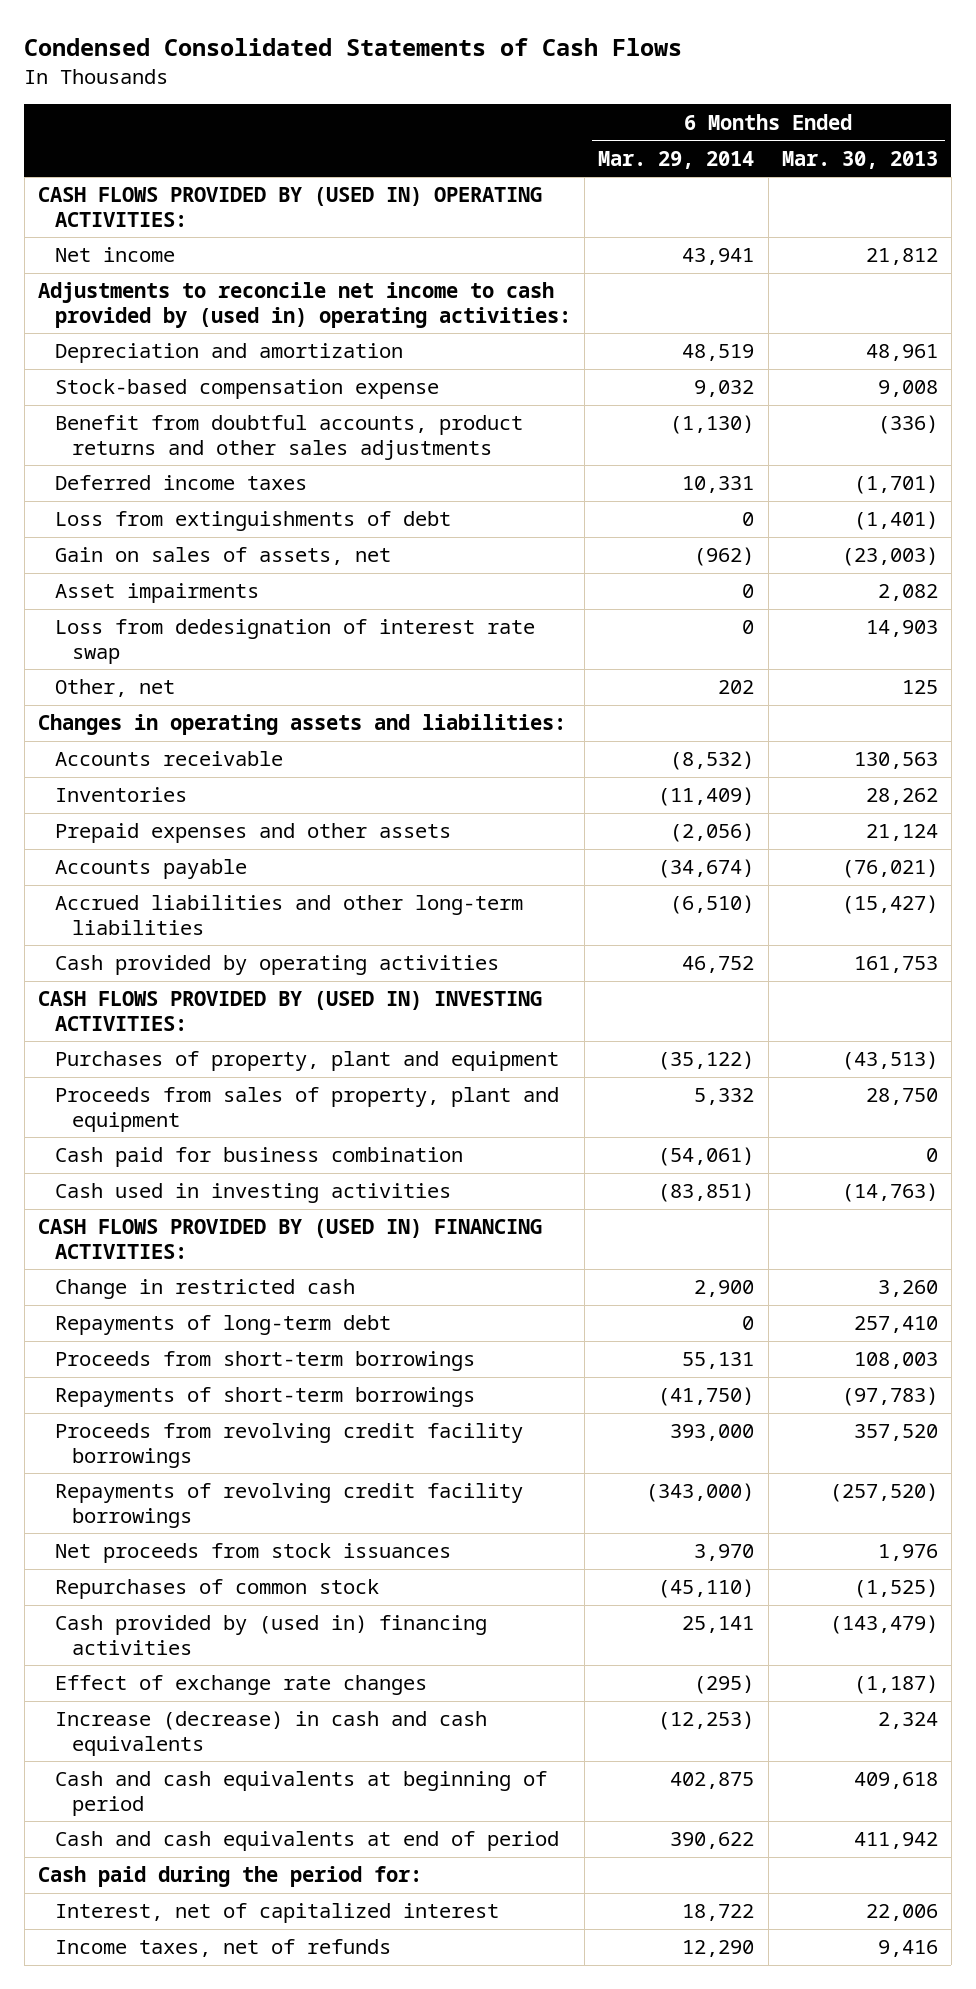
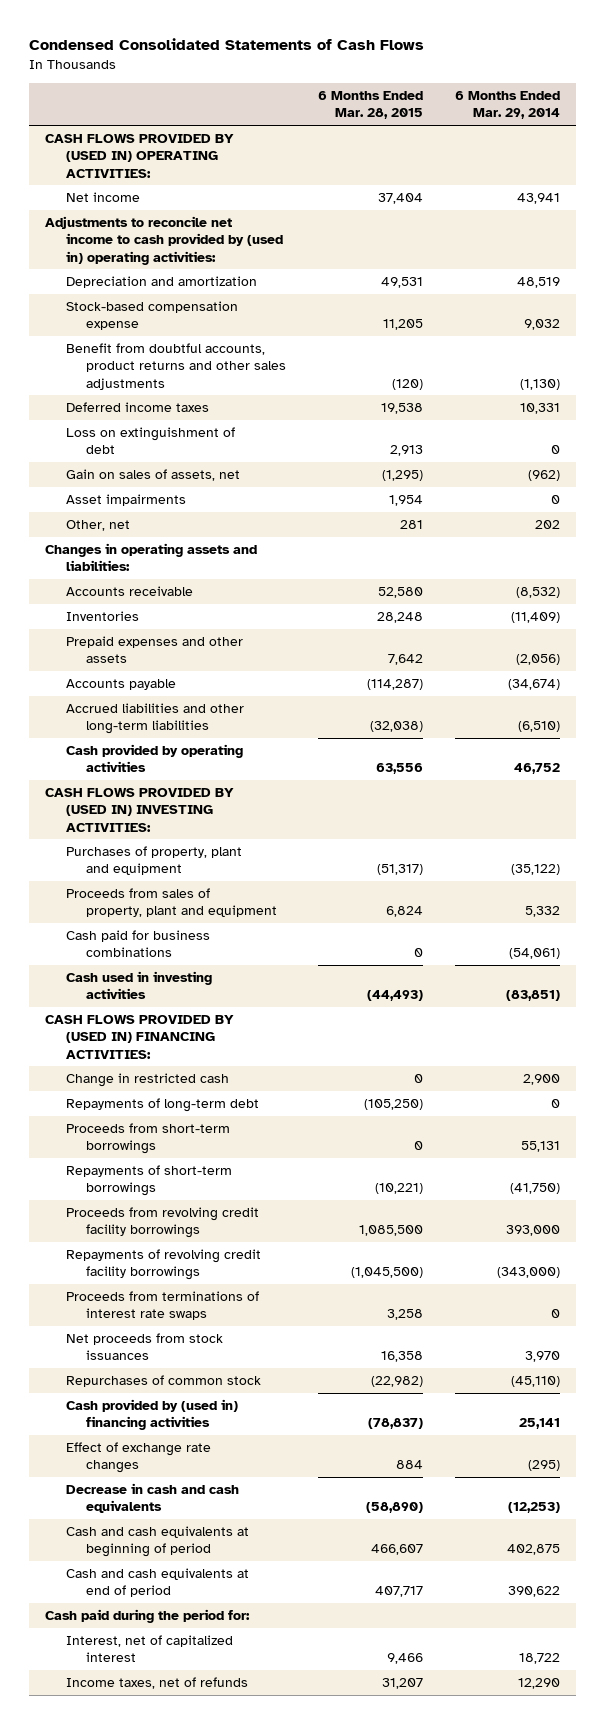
[781,150,938,169] Mar. 30, 2013 -> none
none -> [318,91,424,120] 6 Months Ended Mar. 28, 2015
[55,511,452,532] Loss from extinguishments of debt -> [65,427,235,455] Loss on extinguishment of debt
[55,619,536,664] Loss from dedesignation of interest rate swap -> none
[55,1147,464,1168] Cash paid for business combination -> [65,930,210,958] Cash paid for business combinations
none -> [65,1291,259,1321] Proceeds from terminations of interest rate swaps
[55,1711,488,1756] Increase (decrease) in cash and cash equivalents -> [65,1483,239,1514] Decrease in cash and cash equivalents

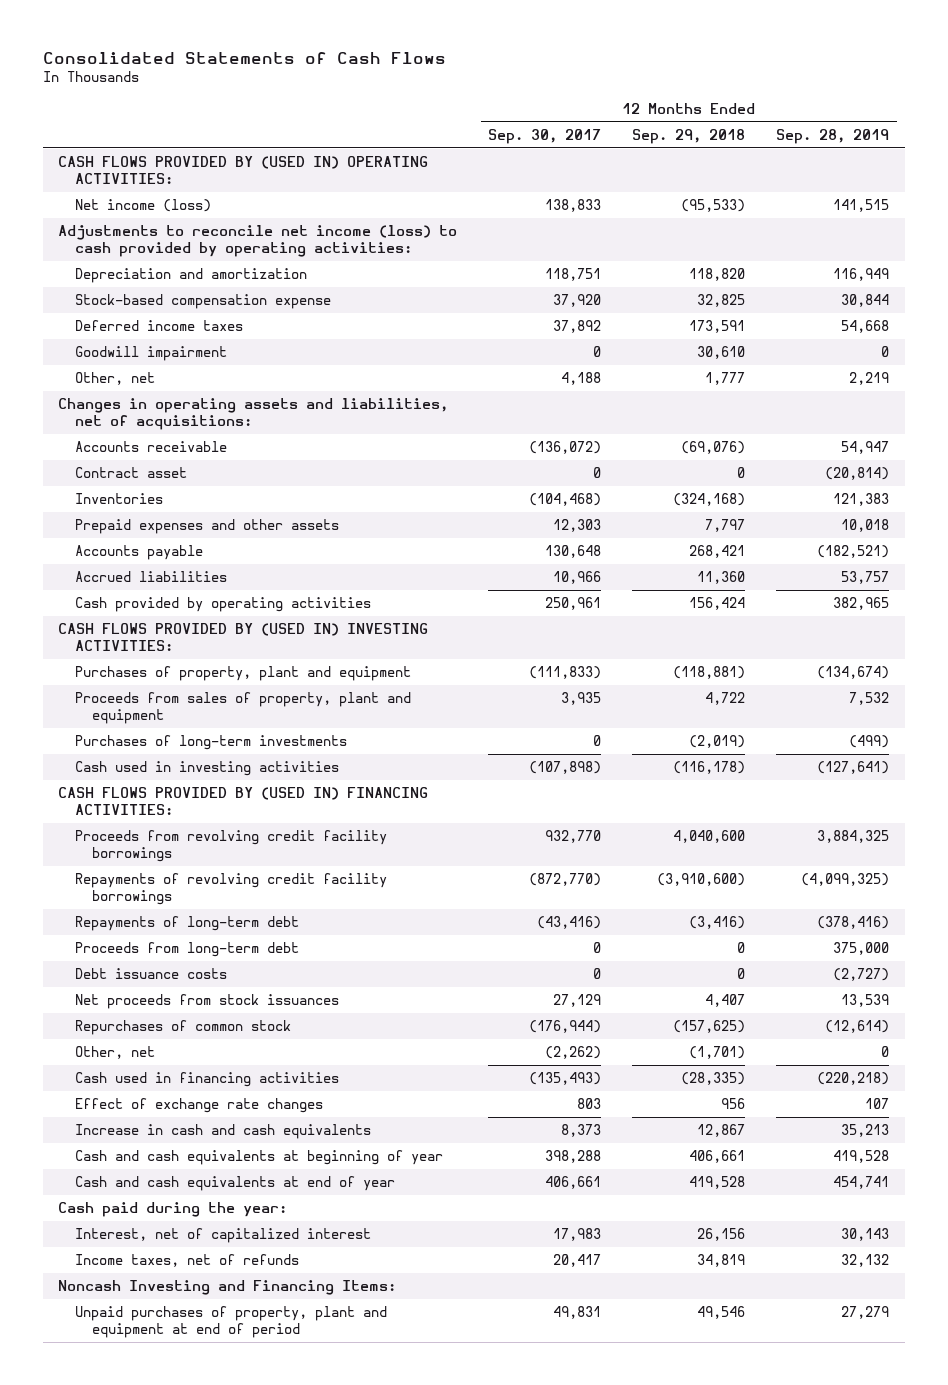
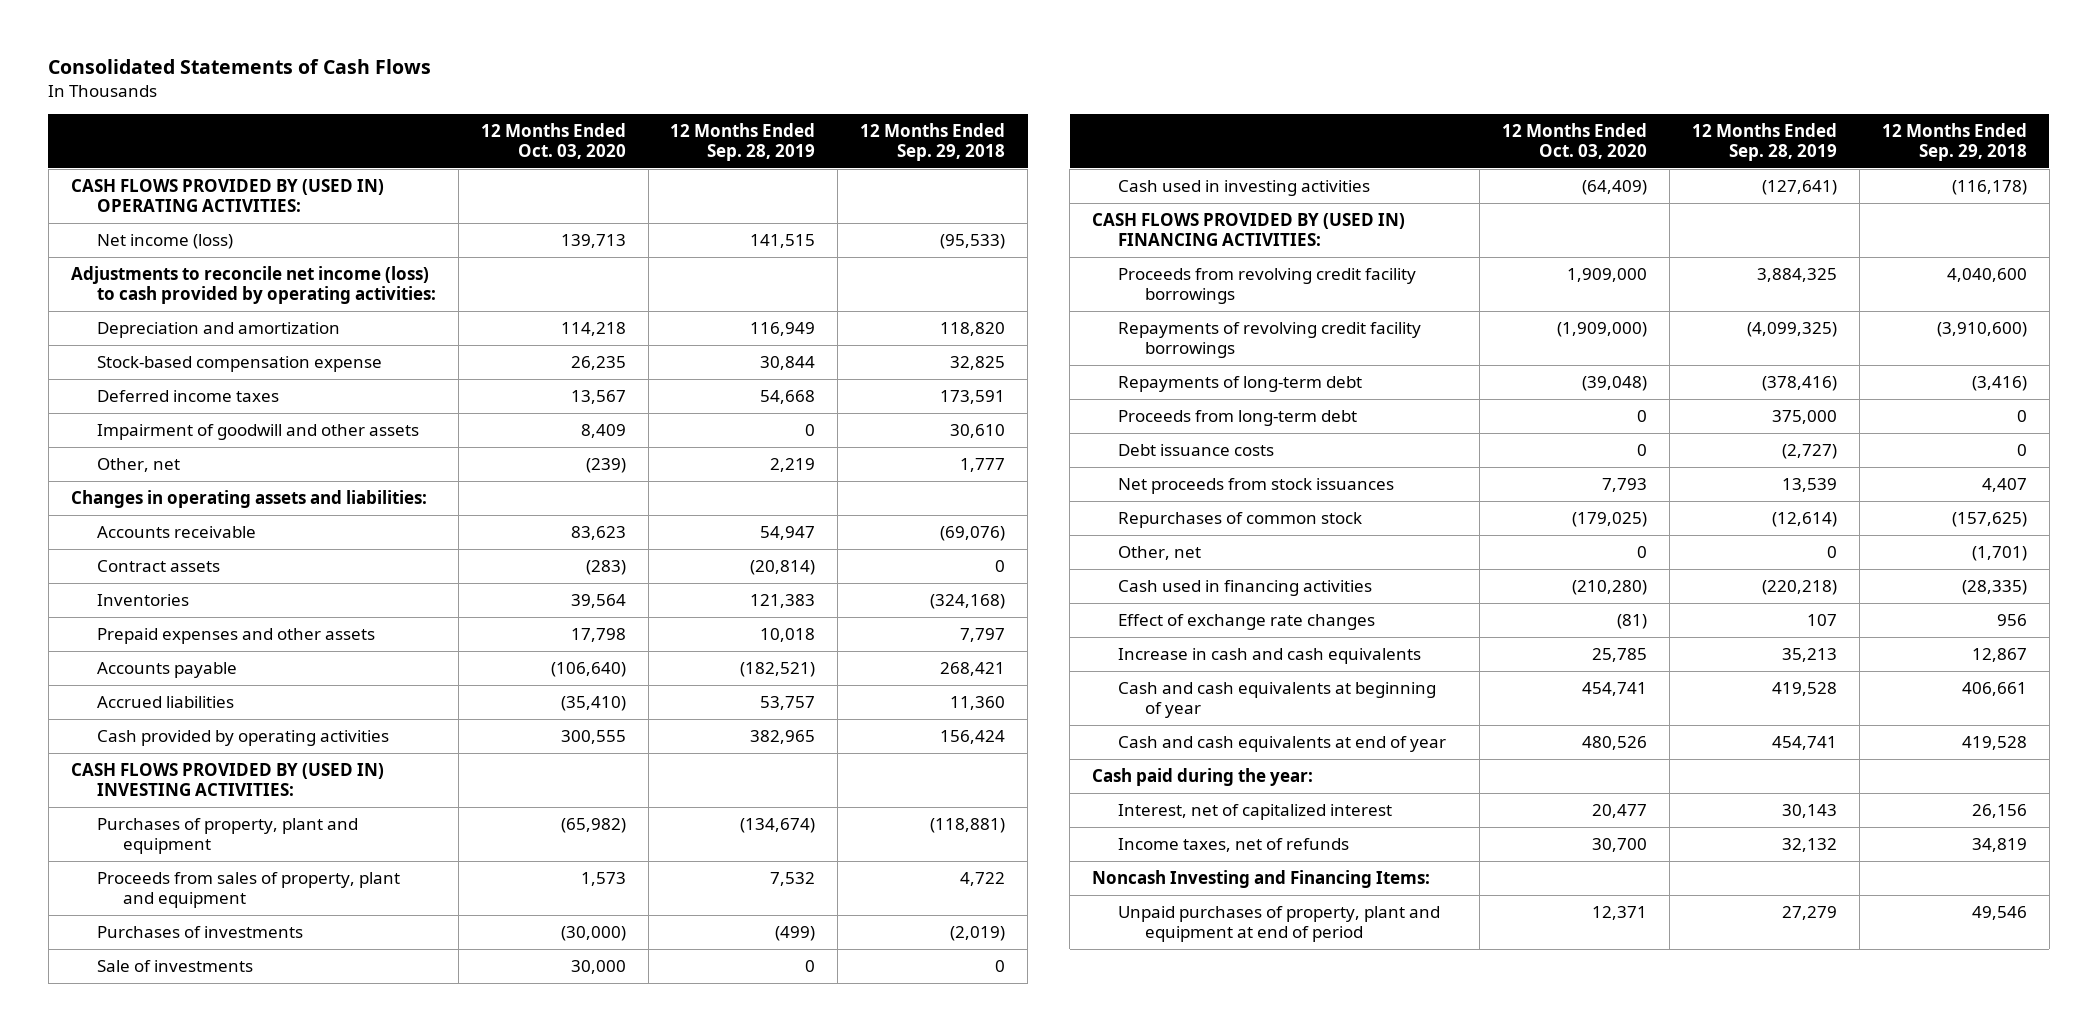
[488,128,602,144] Sep. 30, 2017 -> none
none -> [480,122,626,159] 12 Months Ended Oct. 03, 2020
[75,346,228,362] Goodwill impairment -> [96,423,419,440] Impairment of goodwill and other assets
[58,398,449,431] Changes in operating assets and liabilities, net of acquisitions: -> [70,489,427,508] Changes in operating assets and liabilities:
[75,467,188,479] Contract asset -> [96,559,220,572] Contract assets
[75,735,348,751] Purchases of long-term investments -> [96,925,303,938] Purchases of investments
none -> [96,959,253,972] Sale of investments

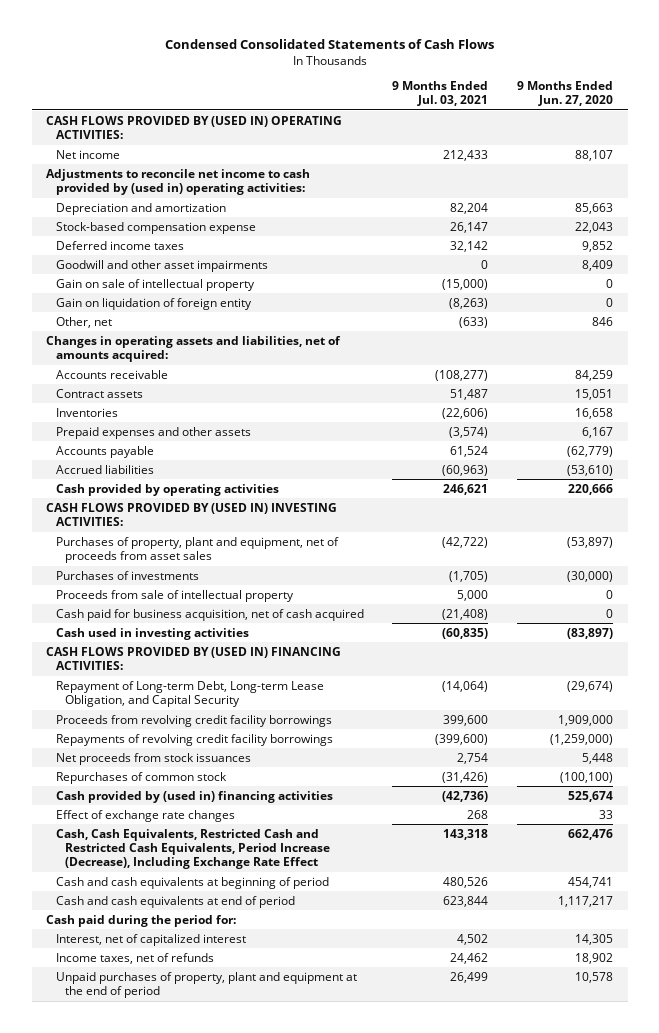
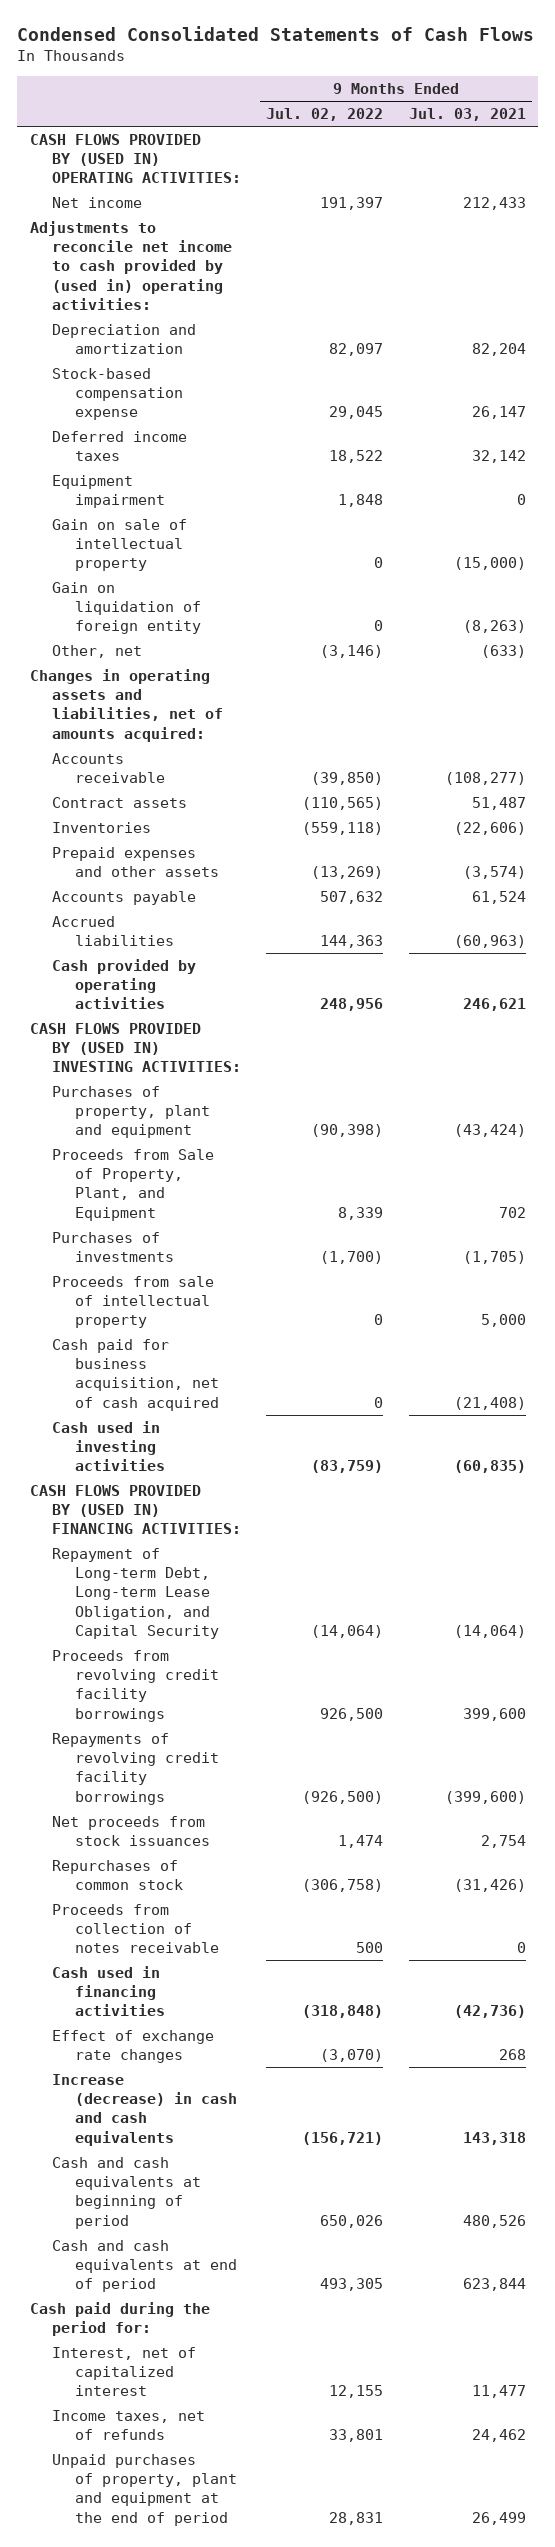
[517,81,614,107] 9 Months Ended Jun. 27, 2020 -> none
none -> [266,108,384,122] Jul. 02, 2022
[55,259,268,272] Goodwill and other asset impairments -> [52,474,166,509] Equipment impairment
[55,536,339,563] Purchases of property, plant and equipment, net of proceeds from asset sales -> [52,1085,211,1139] Purchases of property, plant and equipment
[442,536,489,548] (42,722) -> [453,1124,526,1138] (43,424)
none -> [52,1148,215,1221] Proceeds from Sale of Property, Plant, and Equipment
none -> [52,1903,220,1954] Proceeds from collection of notes receivable
[55,790,333,803] Cash provided by (used in) financing activities -> [52,1965,166,2017] Cash used in financing activities
[55,828,330,869] Cash, Cash Equivalents, Restricted Cash and Restricted Cash Equivalents, Period Increase (Decrease), Including Exchange Rate Effect -> [52,2073,238,2146] Increase (decrease) in cash and cash equivalents
[457,933,489,945] 4,502 -> [471,2385,526,2399] 11,477

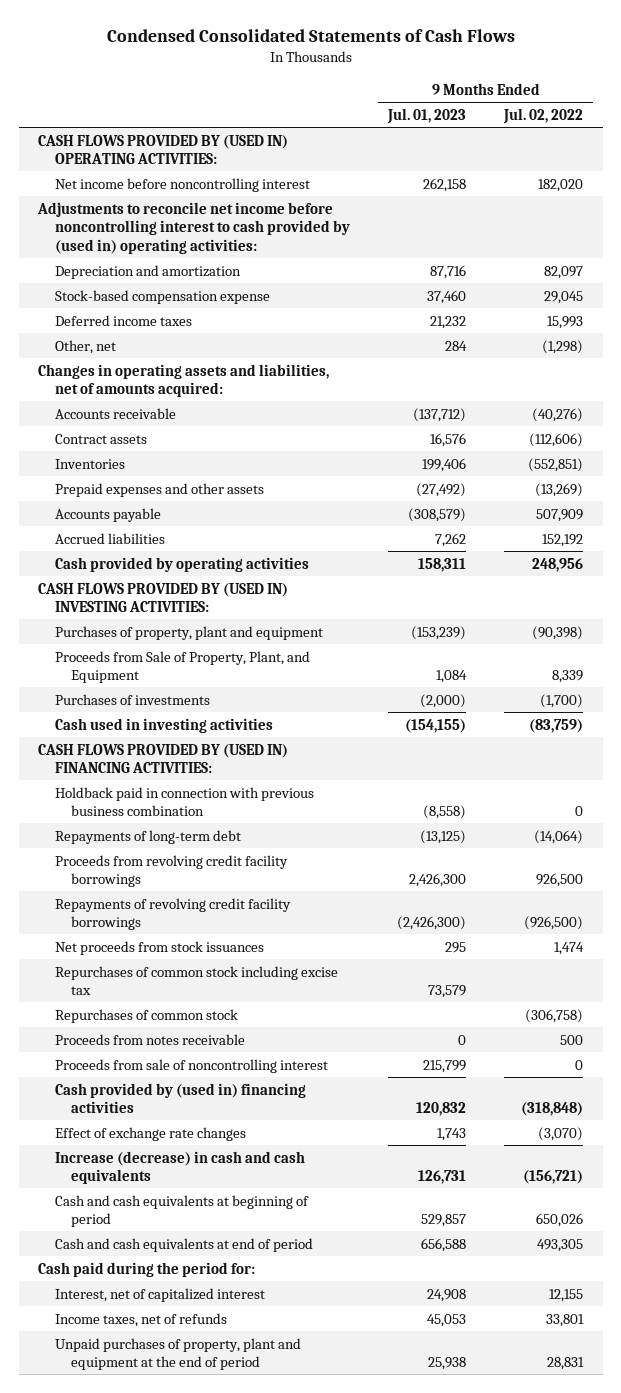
[408,108,526,122] Jul. 03, 2021 -> none
none -> [387,107,467,124] Jul. 01, 2023
[52,196,143,208] Net income -> none
none -> [54,177,310,192] Net income before noncontrolling interest
[29,220,233,310] Adjustments to reconcile net income to cash provided by (used in) operating activities: -> [36,201,350,254] Adjustments to reconcile net income before noncontrolling interest to cash provided by (used in) operating activities:
[52,474,166,509] Equipment impairment -> none
[52,518,188,572] Gain on sale of intellectual property -> none
[52,581,202,635] Gain on liquidation of foreign entity -> none
[329,450,384,464] 18,522 -> [547,315,584,329] 15,993
[320,644,384,658] (3,146) -> [542,339,584,354] (1,298)
[311,772,384,786] (39,850) -> [532,407,584,422] (40,276)
[302,796,384,810] (110,565) -> [529,432,584,447] (112,606)
[302,821,384,835] (559,118) -> [528,457,584,472] (552,851)
[320,890,384,904] 507,632 -> [536,508,584,522] 507,909
[320,935,384,949] 144,363 -> [542,533,584,547] 152,192
[52,1275,215,1329] Proceeds from sale of intellectual property -> none
[52,1338,220,1411] Cash paid for business acquisition, net of cash acquired -> none
none -> [54,786,314,817] Holdback paid in connection with previous business combination
[52,1547,220,1639] Repayment of Long-term Debt, Long-term Lease Obligation, and Capital Security -> [54,829,241,844] Repayments of long-term debt
none -> [54,965,338,996] Repurchases of common stock including excise tax
[52,1903,220,1954] Proceeds from collection of notes receivable -> [54,1033,245,1045] Proceeds from notes receivable
none -> [54,1058,328,1073] Proceeds from sale of noncontrolling interest
[52,1965,166,2017] Cash used in financing activities -> [54,1082,306,1114] Cash provided by (used in) financing activities

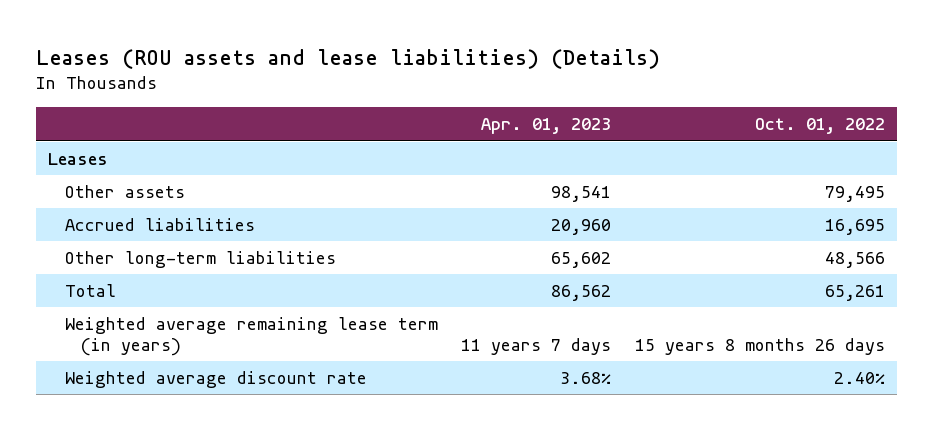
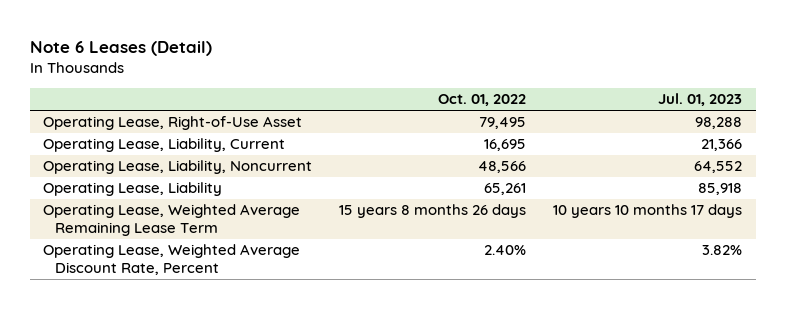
[36,48,661,69] Leases (ROU assets and lease liabilities) (Details) -> [29,40,212,56] Note 6 Leases (Detail)
[481,118,612,135] Apr. 01, 2023 -> none
none -> [658,93,743,107] Jul. 01, 2023
[48,153,109,166] Leases -> none
[64,185,185,199] Other assets -> [43,116,303,131] Operating Lease, Right-of-Use Asset
[64,218,255,232] Accrued liabilities -> [43,138,286,153] Operating Lease, Liability, Current
[64,251,336,269] Other long-term liabilities -> [43,160,313,175] Operating Lease, Liability, Noncurrent
[64,284,116,298] Total -> [43,182,223,197] Operating Lease, Liability
[64,317,438,356] Weighted average remaining lease term (in years) -> [43,204,301,237] Operating Lease, Weighted Average Remaining Lease Term
[64,371,367,389] Weighted average discount rate -> [43,244,301,276] Operating Lease, Weighted Average Discount Rate, Percent

